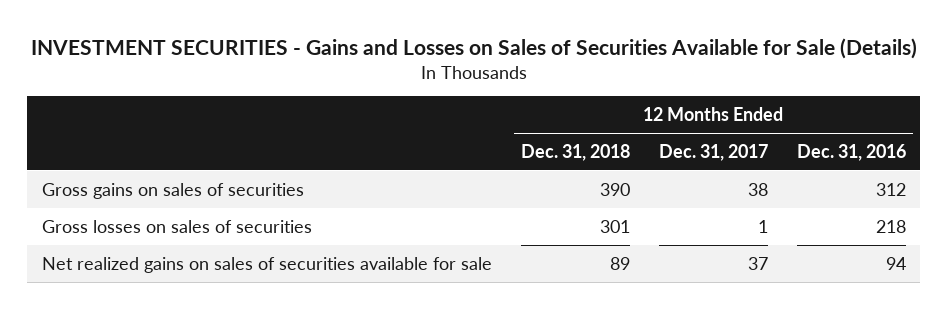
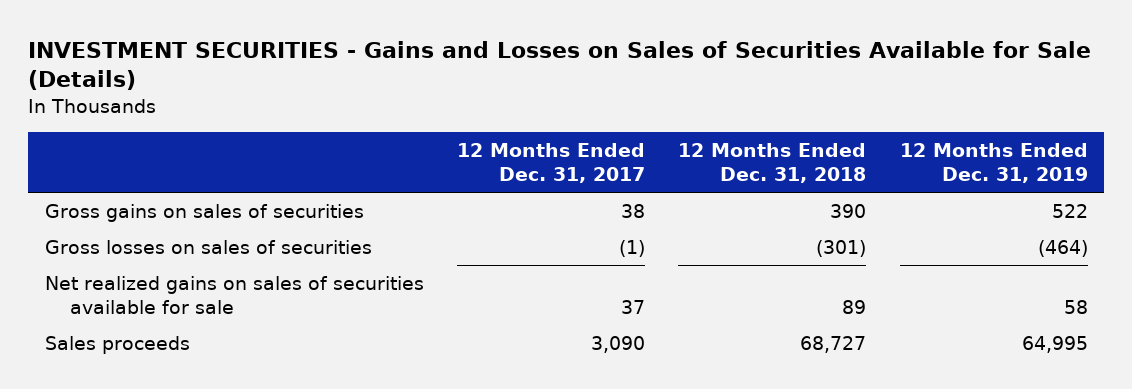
[796,143,906,161] Dec. 31, 2016 -> none
none -> [899,143,1088,184] 12 Months Ended Dec. 31, 2019
[599,219,630,233] 301 -> [816,240,867,258] (301)
[757,219,768,233] 1 -> [619,240,646,258] (1)
none -> [44,336,190,355] Sales proceeds

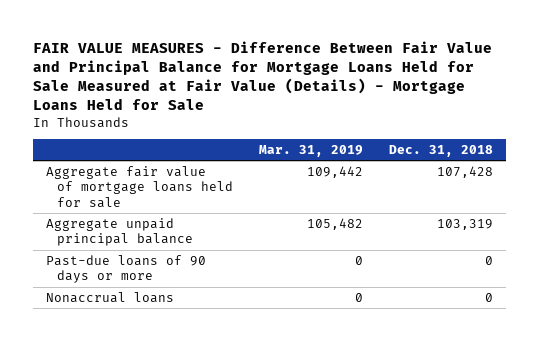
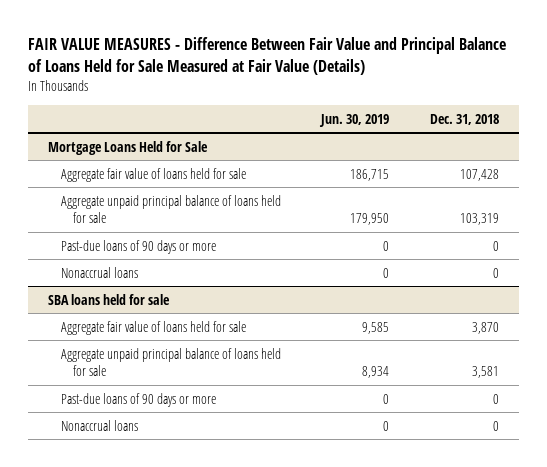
[33,40,493,111] FAIR VALUE MEASURES - Difference Between Fair Value and Principal Balance for Mortgage Loans Held for Sale Measured at Fair Value (Details) - Mortgage Loans Held for Sale -> [28,37,507,75] FAIR VALUE MEASURES - Difference Between Fair Value and Principal Balance of Loans Held for Sale Measured at Fair Value (Details)
[259,144,364,157] Mar. 31, 2019 -> none
none -> [319,113,390,127] Jun. 30, 2019
none -> [48,140,209,155] Mortgage Loans Held for Sale
[46,165,234,208] Aggregate fair value of mortgage loans held for sale -> [60,167,246,182] Aggregate fair value of loans held for sale
[46,217,194,247] Aggregate unpaid principal balance -> [60,194,281,224] Aggregate unpaid principal balance of loans held for sale
none -> [48,293,171,305] SBA loans held for sale
none -> [60,320,246,335] Aggregate fair value of loans held for sale
none -> [60,347,281,377] Aggregate unpaid principal balance of loans held for sale
none -> [60,392,216,407] Past-due loans of 90 days or more
none -> [60,419,138,431] Nonaccrual loans

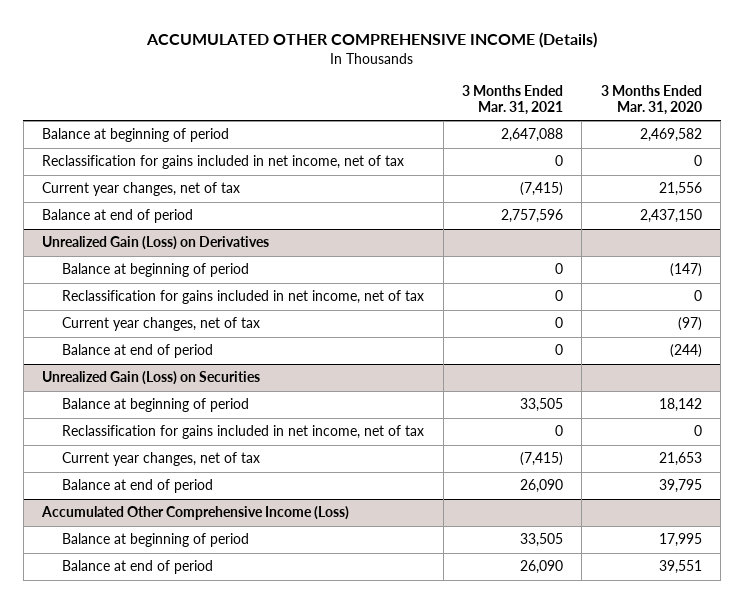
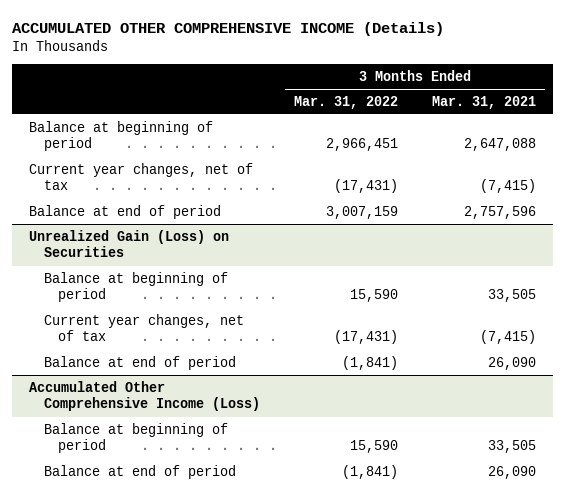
[600,85,702,116] 3 Months Ended Mar. 31, 2020 -> none
none -> [293,95,398,109] Mar. 31, 2022
[42,155,405,170] Reclassification for gains included in net income, net of tax -> none
[42,236,270,251] Unrealized Gain (Loss) on Derivatives -> none
[62,263,250,278] Balance at beginning of period -> none
[62,290,425,305] Reclassification for gains included in net income, net of tax -> none
[62,317,261,332] Current year changes, net of tax -> none
[62,344,214,359] Balance at end of period -> none
[62,425,425,440] Reclassification for gains included in net income, net of tax -> none

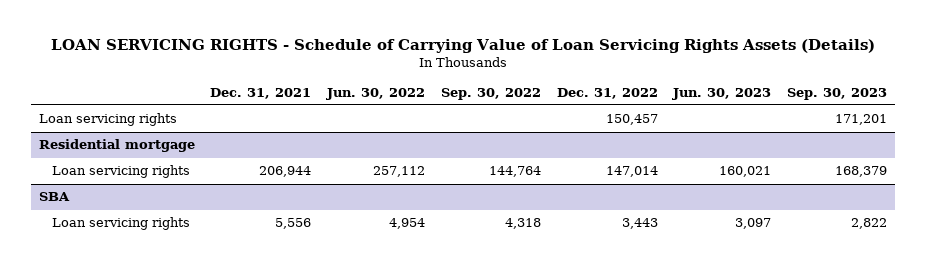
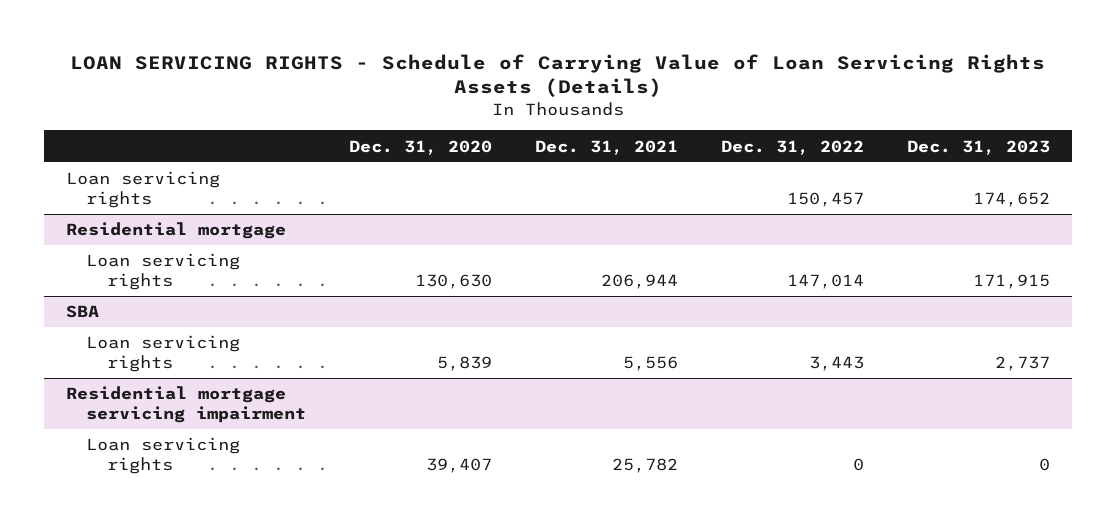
[326,87,426,100] Jun. 30, 2022 -> none
[440,87,541,100] Sep. 30, 2022 -> none
[672,87,772,100] Jun. 30, 2023 -> none
[787,87,888,100] Sep. 30, 2023 -> none
none -> [349,139,493,155] Dec. 31, 2020
none -> [907,139,1051,155] Dec. 31, 2023
none -> [65,386,307,424] Residential mortgage servicing impairment
none -> [86,437,241,475] Loan servicing rights

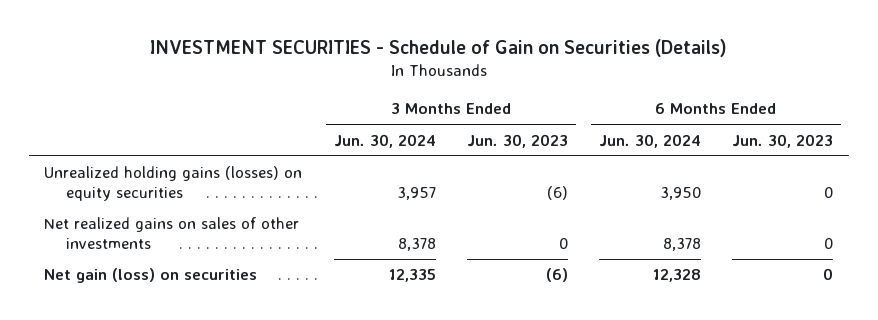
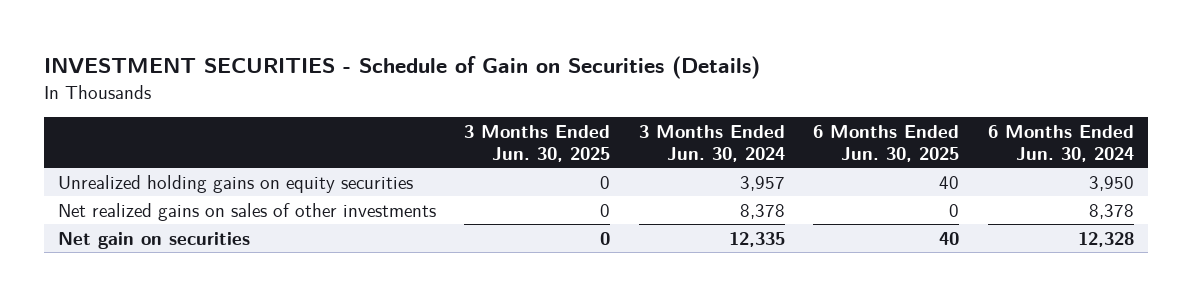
[466,133,568,148] Jun. 30, 2023 -> none
[732,133,834,148] Jun. 30, 2023 -> none
none -> [464,125,611,163] 3 Months Ended Jun. 30, 2025
none -> [813,125,960,163] 6 Months Ended Jun. 30, 2025
[44,166,303,201] Unrealized holding gains (losses) on equity securities -> [57,174,413,193] Unrealized holding gains on equity securities
[44,268,258,284] Net gain (loss) on securities -> [57,231,250,249] Net gain on securities

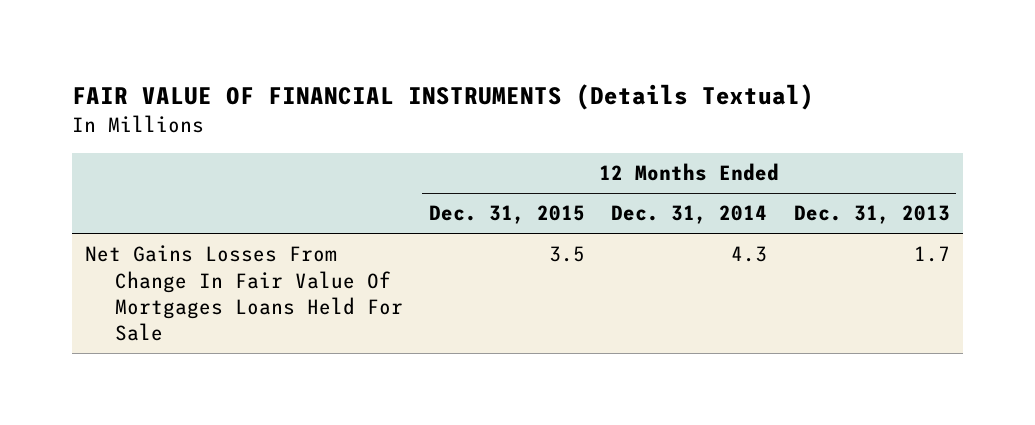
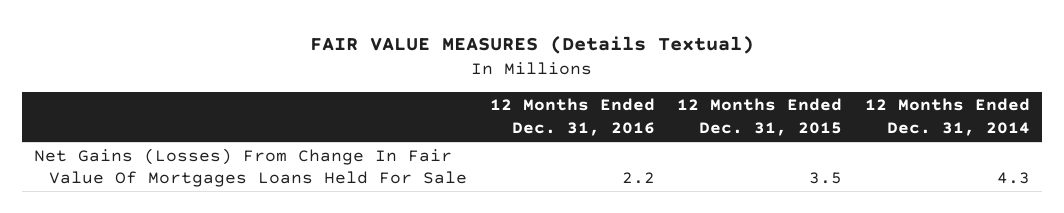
[71,84,814,111] FAIR VALUE OF FINANCIAL INSTRUMENTS (Details Textual) -> [310,35,755,54] FAIR VALUE MEASURES (Details Textual)
[793,205,950,225] Dec. 31, 2013 -> none
none -> [489,98,655,136] 12 Months Ended Dec. 31, 2016
[85,245,403,342] Net Gains Losses From Change In Fair Value Of Mortgages Loans Held For Sale -> [33,147,467,188] Net Gains (Losses) From Change In Fair Value Of Mortgages Loans Held For Sale

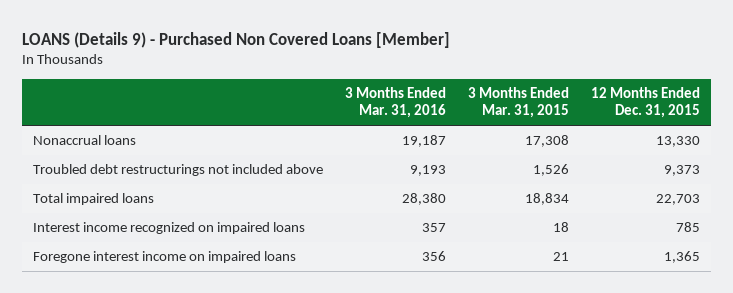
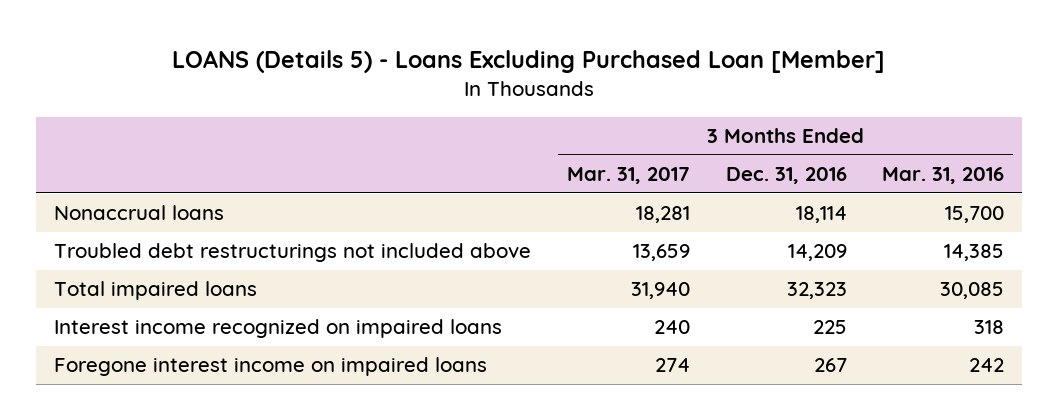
[22,31,451,48] LOANS (Details 9) - Purchased Non Covered Loans [Member] -> [172,50,886,74] LOANS (Details 5) - Loans Excluding Purchased Loan [Member]
[467,87,569,119] 3 Months Ended Mar. 31, 2015 -> none
[590,87,700,119] 12 Months Ended Dec. 31, 2015 -> none
none -> [566,167,690,185] Mar. 31, 2017
none -> [725,167,847,185] Dec. 31, 2016
[402,135,447,148] 19,187 -> [945,206,1005,224] 15,700
[410,165,447,177] 9,193 -> [944,244,1005,262] 14,385
[402,193,447,206] 28,380 -> [940,282,1005,300] 30,085
[422,223,447,233] 357 -> [974,320,1005,335] 318
[422,251,447,262] 356 -> [969,358,1005,373] 242

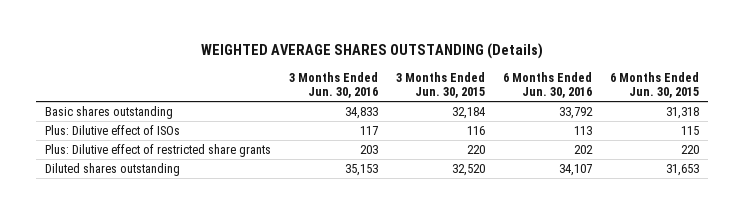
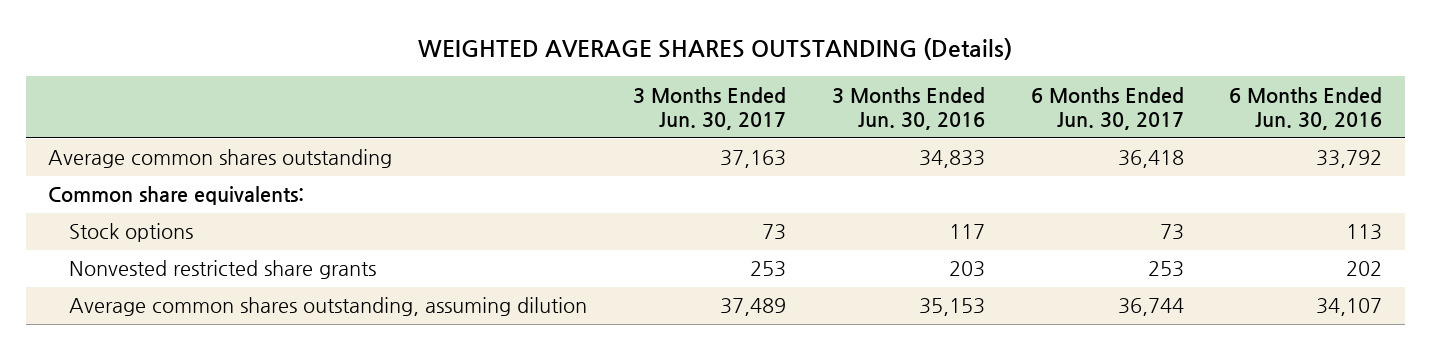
[395,71,485,99] 3 Months Ended Jun. 30, 2015 -> none
[609,71,699,99] 6 Months Ended Jun. 30, 2015 -> none
none -> [632,86,786,131] 3 Months Ended Jun. 30, 2017
none -> [1030,86,1184,131] 6 Months Ended Jun. 30, 2017
[44,105,173,119] Basic shares outstanding -> [48,149,393,169] Average common shares outstanding
none -> [48,186,305,206] Common share equivalents:
[44,124,180,135] Plus: Dilutive effect of ISOs -> [69,223,194,243] Stock options
[44,143,271,157] Plus: Dilutive effect of restricted share grants -> [69,260,377,280] Nonvested restricted share grants
[44,162,180,176] Diluted shares outstanding -> [69,297,588,317] Average common shares outstanding, assuming dilution

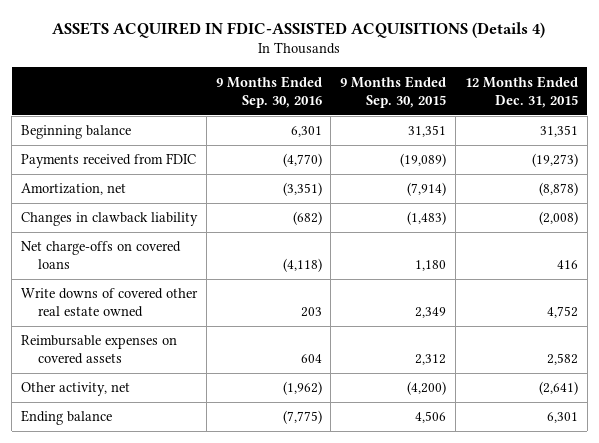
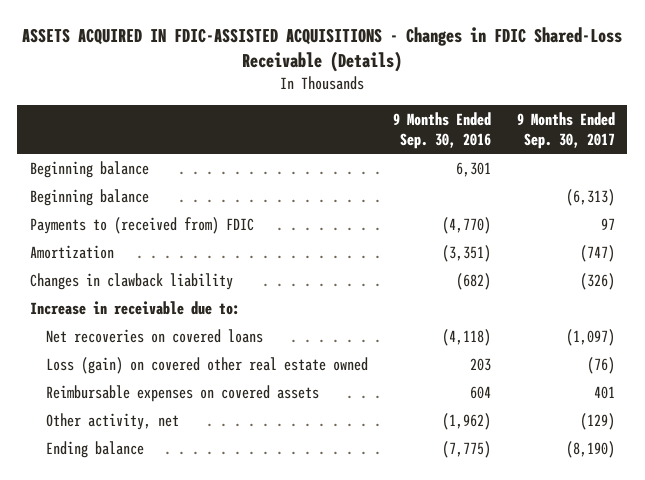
[52,21,546,38] ASSETS ACQUIRED IN FDIC-ASSISTED ACQUISITIONS (Details 4) -> [22,27,623,73] ASSETS ACQUIRED IN FDIC-ASSISTED ACQUISITIONS - Changes in FDIC Shared-Loss Receivable (Details)
[340,75,447,108] 9 Months Ended Sep. 30, 2015 -> none
[464,75,578,108] 12 Months Ended Dec. 31, 2015 -> none
none -> [516,111,615,150] 9 Months Ended Sep. 30, 2017
none -> [30,189,150,207] Beginning balance
[21,153,197,169] Payments received from FDIC -> [30,217,255,235] Payments to (received from) FDIC
[21,183,127,196] Amortization, net -> [30,245,115,260] Amortization
none -> [30,301,241,316] Increase in receivable due to:
[21,241,182,270] Net charge-offs on covered loans -> [46,329,264,344] Net recoveries on covered loans
[21,288,199,318] Write downs of covered other real estate owned -> [46,357,369,375] Loss (gain) on covered other real estate owned

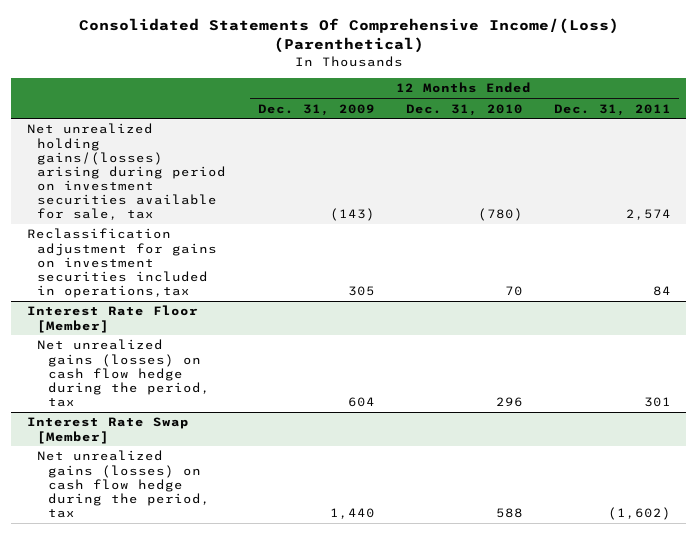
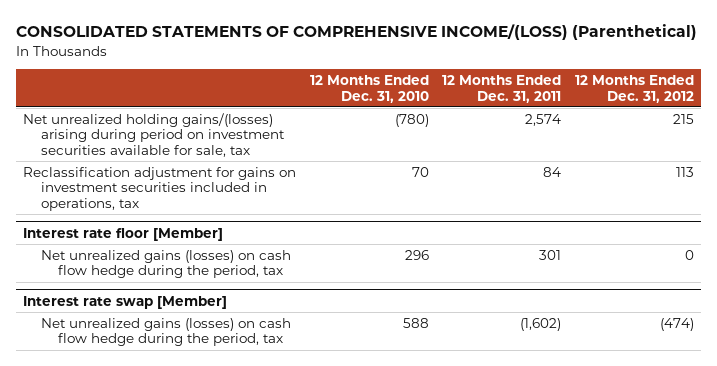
[78,18,619,54] Consolidated Statements Of Comprehensive Income/(Loss) (Parenthetical) -> [15,24,697,41] CONSOLIDATED STATEMENTS OF COMPREHENSIVE INCOME/(LOSS) (Parenthetical)
[257,103,375,116] Dec. 31, 2009 -> none
none -> [575,74,695,103] 12 Months Ended Dec. 31, 2012
[26,228,218,298] Reclassification adjustment for gains on investment securities included in operations,tax -> [22,166,296,212] Reclassification adjustment for gains on investment securities included in operations, tax
[26,305,198,333] Interest Rate Floor [Member] -> [22,227,223,241] Interest rate floor [Member]
[26,417,189,444] Interest Rate Swap [Member] -> [22,295,227,309] Interest rate swap [Member]

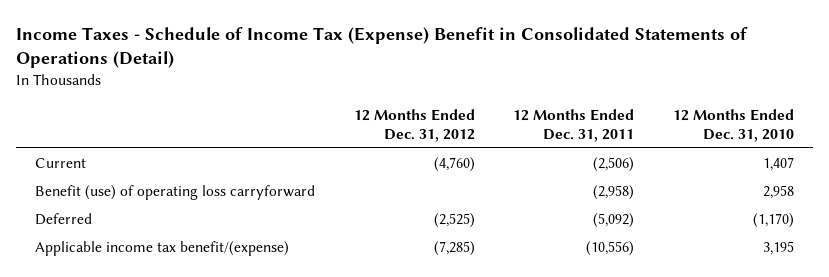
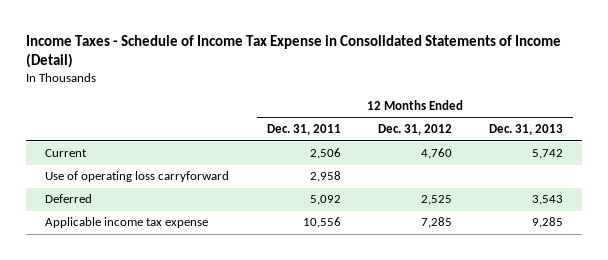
[15,26,748,69] Income Taxes - Schedule of Income Tax (Expense) Benefit in Consolidated Statements of Operations (Detail) -> [26,34,562,69] Income Taxes - Schedule of Income Tax Expense in Consolidated Statements of Income (Detail)
[672,108,794,142] 12 Months Ended Dec. 31, 2010 -> none
none -> [489,124,564,136] Dec. 31, 2013
[433,157,475,173] (4,760) -> [420,148,452,160] 4,760
[593,157,635,173] (2,506) -> [309,148,341,160] 2,506
[35,185,316,201] Benefit (use) of operating loss carryforward -> [45,171,230,183] Use of operating loss carryforward
[593,185,635,201] (2,958) -> [309,171,341,183] 2,958
[433,213,475,229] (2,525) -> [420,195,452,206] 2,525
[593,213,635,229] (5,092) -> [309,195,341,206] 5,092
[35,241,290,257] Applicable income tax benefit/(expense) -> [45,217,209,229] Applicable income tax expense
[433,241,475,257] (7,285) -> [420,217,452,229] 7,285
[586,241,635,257] (10,556) -> [302,217,341,229] 10,556

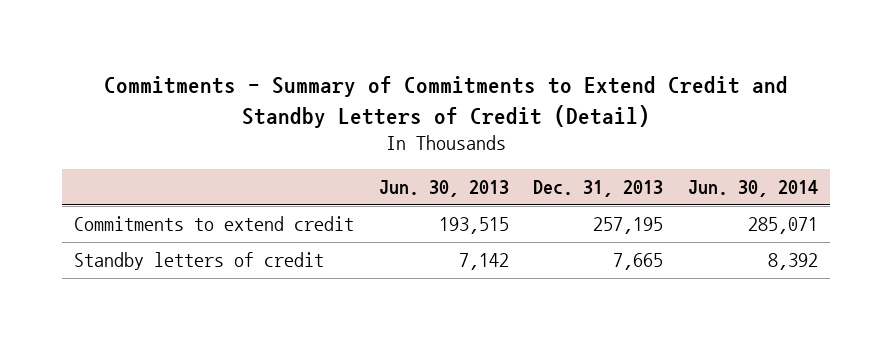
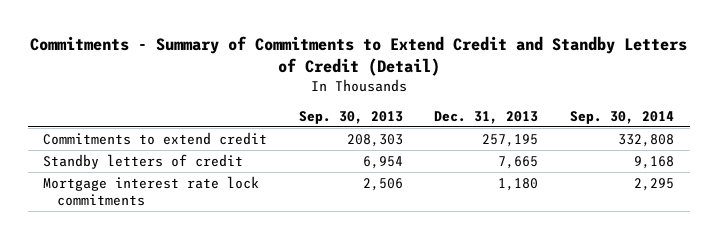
[378,180,509,198] Jun. 30, 2013 -> none
[688,180,819,198] Jun. 30, 2014 -> none
none -> [298,110,403,124] Sep. 30, 2013
none -> [569,110,674,124] Sep. 30, 2014
none -> [43,175,260,207] Mortgage interest rate lock commitments

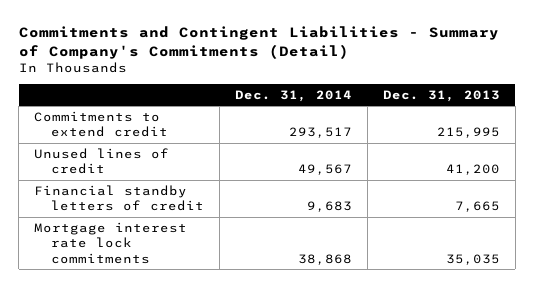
[29,35,687,76] Commitments - Summary of Commitments to Extend Credit and Standby Letters of Credit (Detail) -> [18,26,499,59] Commitments and Contingent Liabilities - Summary of Company's Commitments (Detail)
[298,110,403,124] Sep. 30, 2013 -> none
[569,110,674,124] Sep. 30, 2014 -> none
none -> [234,89,352,102] Dec. 31, 2014
[482,133,539,147] 257,195 -> [436,127,500,139] 215,995
none -> [34,147,170,175] Unused lines of credit
[43,153,244,169] Standby letters of credit -> [34,184,205,212] Financial standby letters of credit
[498,177,539,191] 1,180 -> [445,253,500,265] 35,035

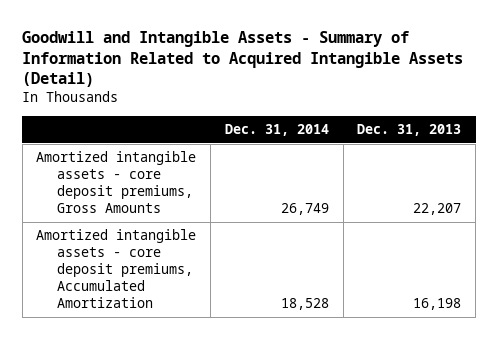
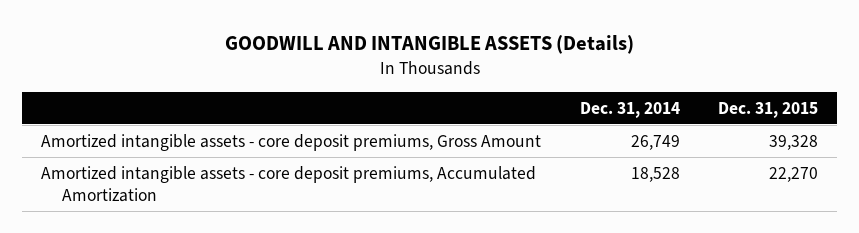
[22,30,464,88] Goodwill and Intangible Assets - Summary of Information Related to Acquired Intangible Assets (Detail) -> [224,34,634,54] GOODWILL AND INTANGIBLE ASSETS (Details)
[357,123,462,136] Dec. 31, 2013 -> none
none -> [717,101,818,118] Dec. 31, 2015
[36,151,197,214] Amortized intangible assets - core deposit premiums, Gross Amounts -> [41,133,542,151] Amortized intangible assets - core deposit premiums, Gross Amount

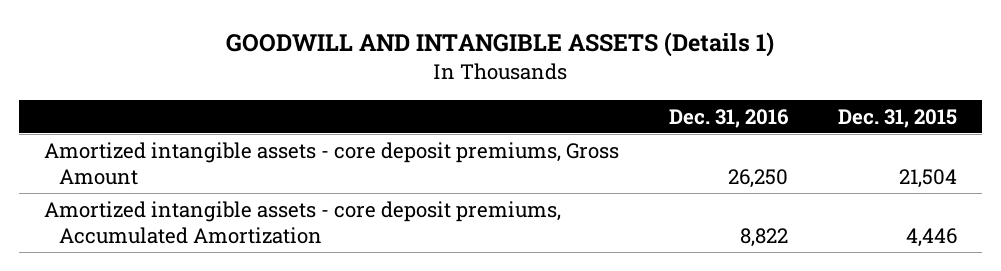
[224,34,634,54] GOODWILL AND INTANGIBLE ASSETS (Details) -> [226,32,775,58] GOODWILL AND INTANGIBLE ASSETS (Details 1)
[579,101,680,118] Dec. 31, 2014 -> none
none -> [668,108,789,128] Dec. 31, 2016
[768,134,818,150] 39,328 -> [898,168,957,188] 21,504
[768,166,818,182] 22,270 -> [905,227,957,247] 4,446

